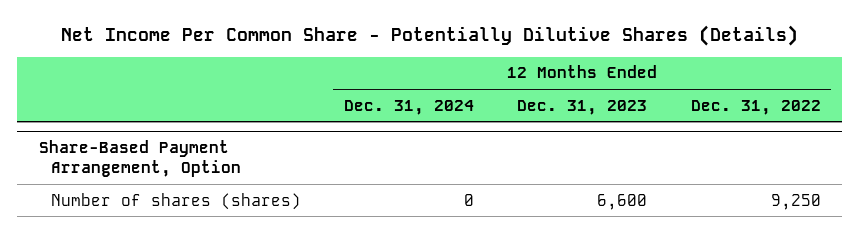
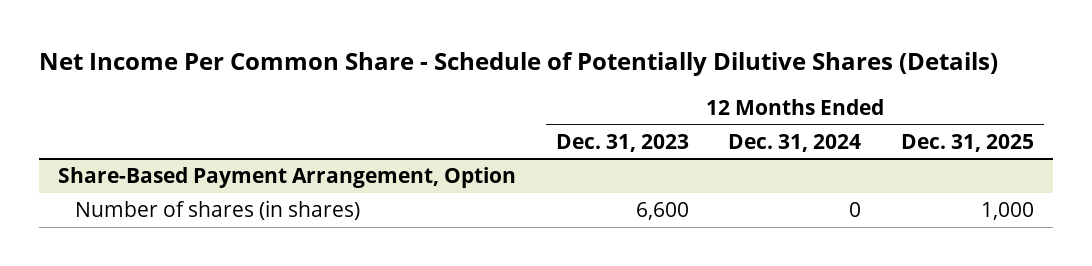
[60,25,798,47] Net Income Per Common Share - Potentially Dilutive Shares (Details) -> [38,52,998,77] Net Income Per Common Share - Schedule of Potentially Dilutive Shares (Details)
[690,99,821,115] Dec. 31, 2022 -> none
none -> [900,133,1034,152] Dec. 31, 2025
[50,192,301,210] Number of shares (shares) -> [75,200,361,221] Number of shares (in shares)

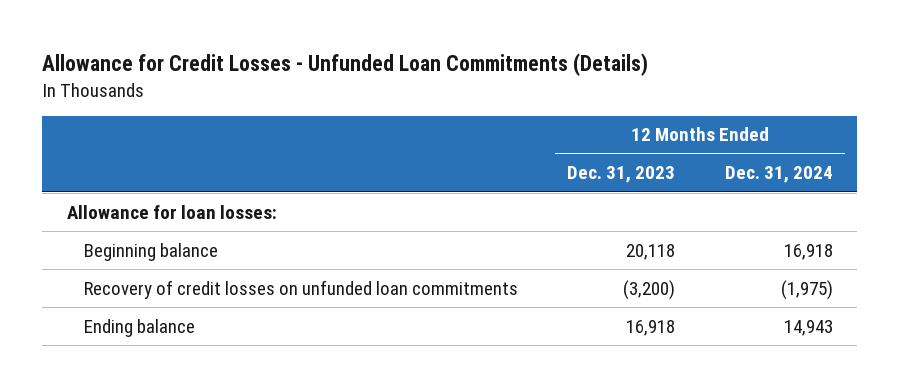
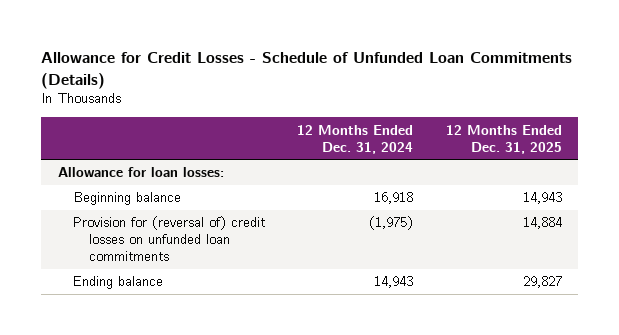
[42,53,649,77] Allowance for Credit Losses - Unfunded Loan Commitments (Details) -> [41,51,573,89] Allowance for Credit Losses - Schedule of Unfunded Loan Commitments (Details)
[567,166,676,184] Dec. 31, 2023 -> none
none -> [445,124,562,154] 12 Months Ended Dec. 31, 2025
[84,279,519,299] Recovery of credit losses on unfunded loan commitments -> [73,216,266,262] Provision for (reversal of) credit losses on unfunded loan commitments

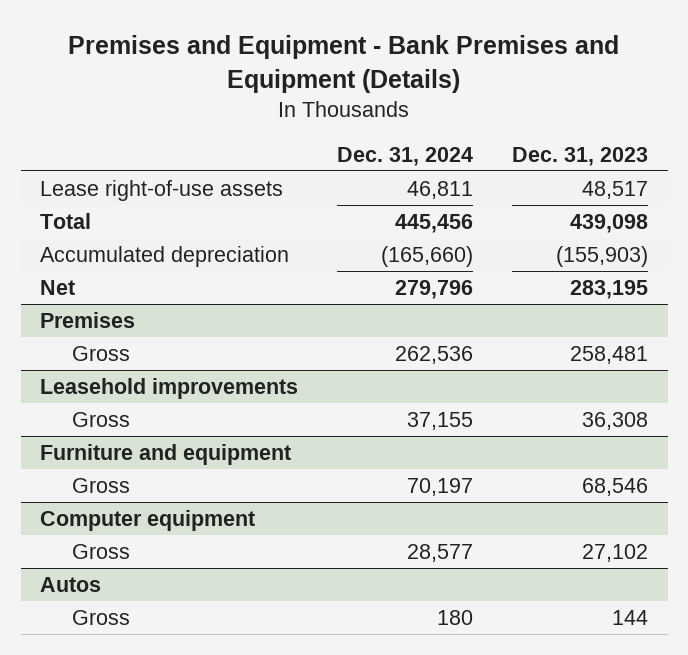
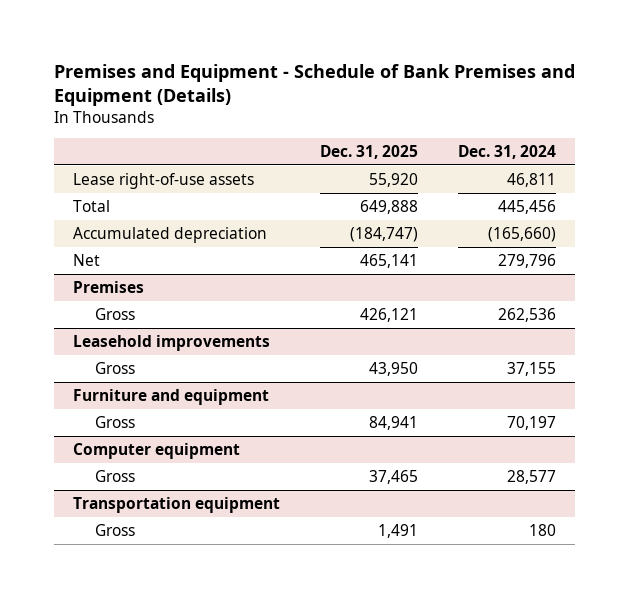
[68,35,620,93] Premises and Equipment - Bank Premises and Equipment (Details) -> [53,63,575,106] Premises and Equipment - Schedule of Bank Premises and Equipment (Details)
[512,146,649,166] Dec. 31, 2023 -> none
none -> [319,145,418,160] Dec. 31, 2025
[40,576,102,592] Autos -> [73,496,281,513] Transportation equipment

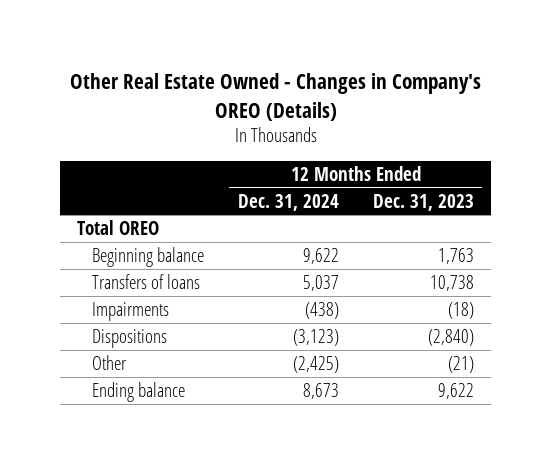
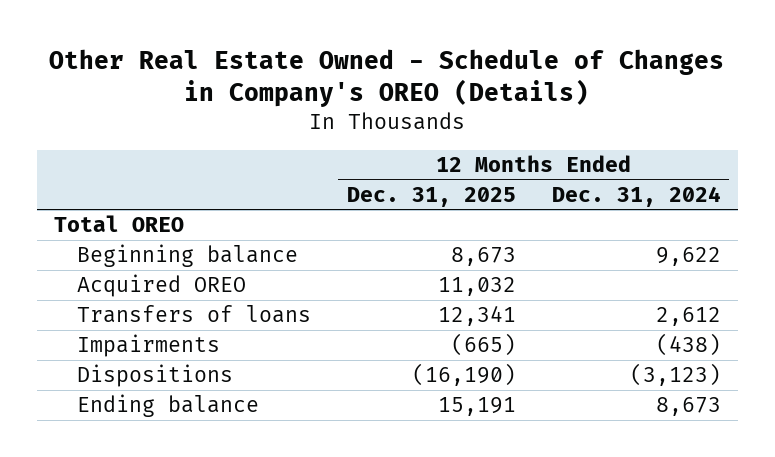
[69,72,481,121] Other Real Estate Owned - Changes in Company's OREO (Details) -> [49,48,725,108] Other Real Estate Owned - Schedule of Changes in Company's OREO (Details)
[372,193,474,211] Dec. 31, 2023 -> none
none -> [347,186,517,207] Dec. 31, 2025
none -> [77,274,247,298] Acquired OREO
[302,274,339,291] 5,037 -> [655,307,721,327] 2,612
[91,354,127,370] Other -> none

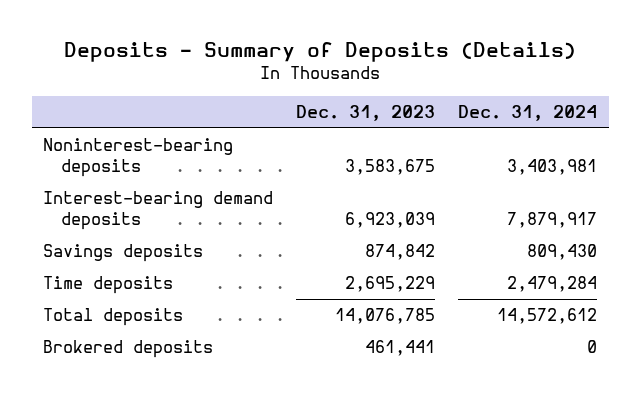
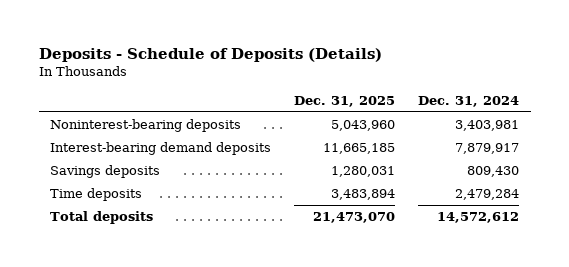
[64,42,577,63] Deposits - Summary of Deposits (Details) -> [38,47,382,62] Deposits - Schedule of Deposits (Details)
[296,104,436,121] Dec. 31, 2023 -> none
none -> [294,95,396,107] Dec. 31, 2025
[43,340,214,359] Brokered deposits -> none

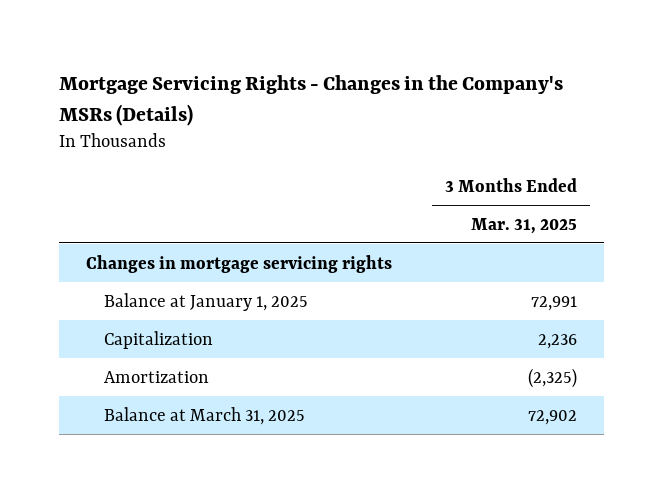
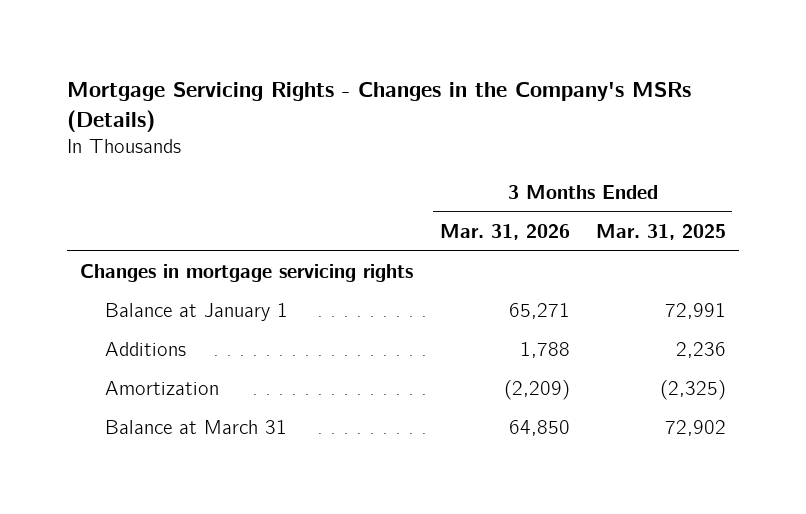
none -> [439,224,570,241] Mar. 31, 2026
[104,292,309,311] Balance at January 1, 2025 -> [105,303,289,322] Balance at January 1
[104,330,214,349] Capitalization -> [105,342,187,357] Additions
[104,406,306,425] Balance at March 31, 2025 -> [105,420,288,435] Balance at March 31

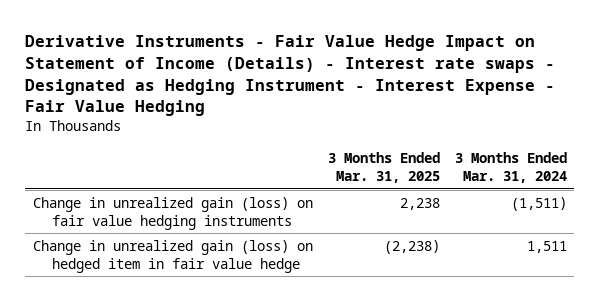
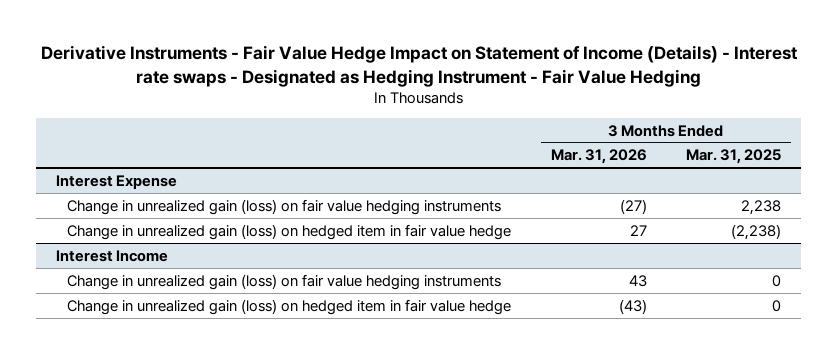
[25,35,556,117] Derivative Instruments - Fair Value Hedge Impact on Statement of Income (Details) - Interest rate swaps - Designated as Hedging Instrument - Interest Expense - Fair Value Hedging -> [40,45,798,87] Derivative Instruments - Fair Value Hedge Impact on Statement of Income (Details) - Interest rate swaps - Designated as Hedging Instrument - Fair Value Hedging
[454,151,567,183] 3 Months Ended Mar. 31, 2024 -> none
none -> [550,149,647,165] Mar. 31, 2026
none -> [55,174,177,189] Interest Expense
none -> [55,249,168,262] Interest Income
none -> [67,273,502,290] Change in unrealized gain (loss) on fair value hedging instruments
none -> [67,298,512,315] Change in unrealized gain (loss) on hedged item in fair value hedge

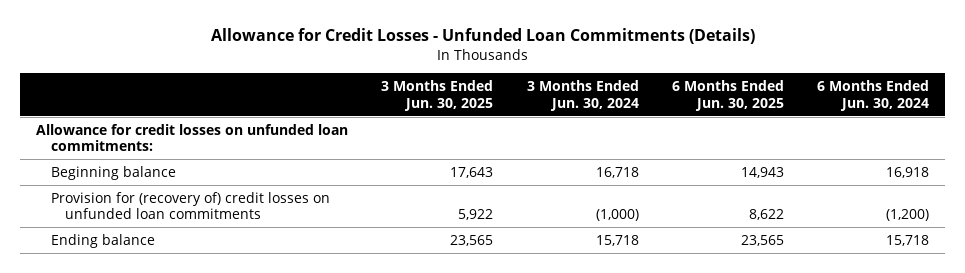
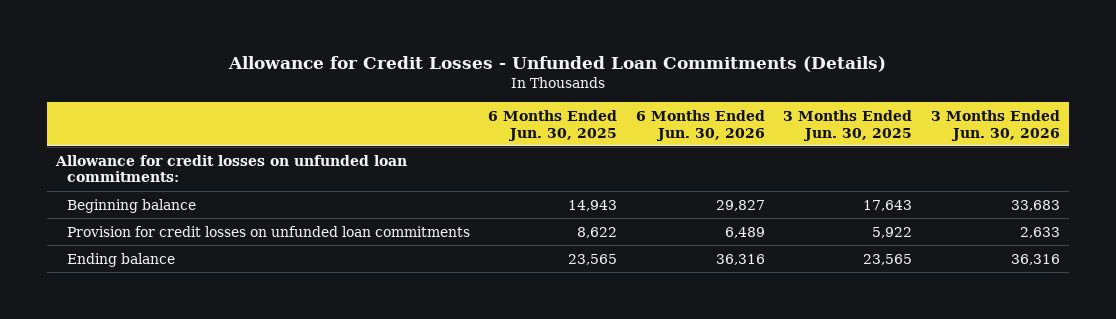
[526,80,639,111] 3 Months Ended Jun. 30, 2024 -> none
[816,80,929,111] 6 Months Ended Jun. 30, 2024 -> none
none -> [635,109,765,141] 6 Months Ended Jun. 30, 2026
none -> [930,109,1060,141] 3 Months Ended Jun. 30, 2026
[50,191,330,220] Provision for (recovery of) credit losses on unfunded loan commitments -> [66,225,470,237] Provision for credit losses on unfunded loan commitments

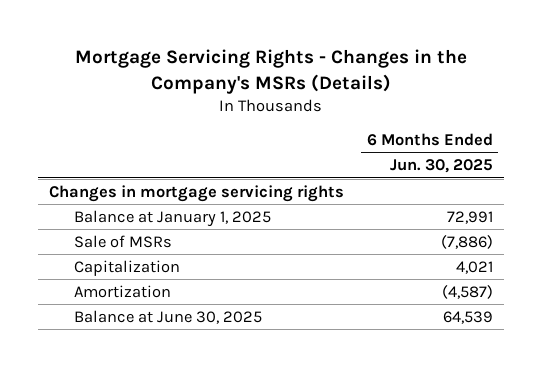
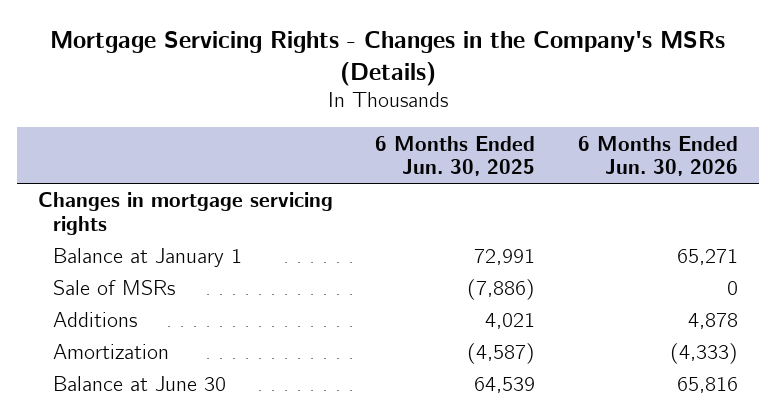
none -> [577,135,738,176] 6 Months Ended Jun. 30, 2026
[73,209,271,227] Balance at January 1, 2025 -> [53,248,243,268] Balance at January 1
[73,259,180,276] Capitalization -> [53,312,138,328] Additions
[73,309,262,324] Balance at June 30, 2025 -> [53,376,227,392] Balance at June 30

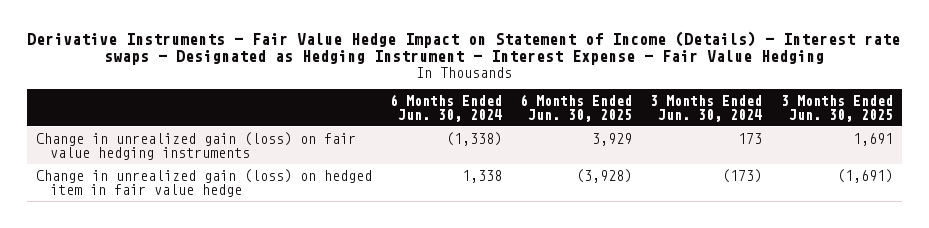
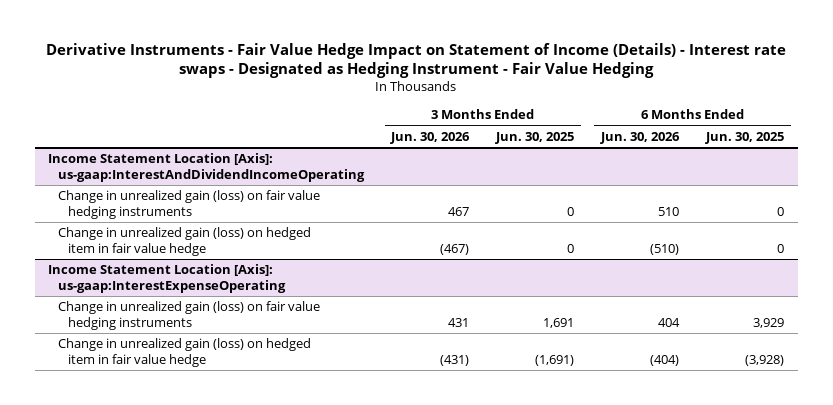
[27,30,901,66] Derivative Instruments - Fair Value Hedge Impact on Statement of Income (Details) - Interest rate swaps - Designated as Hedging Instrument - Interest Expense - Fair Value Hedging -> [46,42,787,79] Derivative Instruments - Fair Value Hedge Impact on Statement of Income (Details) - Interest rate swaps - Designated as Hedging Instrument - Fair Value Hedging
[390,93,503,122] 6 Months Ended Jun. 30, 2024 -> none
[650,94,763,122] 3 Months Ended Jun. 30, 2024 -> none
none -> [390,131,471,144] Jun. 30, 2026
none -> [600,131,681,144] Jun. 30, 2026
none -> [48,153,366,183] Income Statement Location [Axis]: us-gaap:InterestAndDividendIncomeOperating
none -> [58,190,321,220] Change in unrealized gain (loss) on fair value hedging instruments
none -> [58,227,312,257] Change in unrealized gain (loss) on hedged item in fair value hedge
none -> [48,264,287,294] Income Statement Location [Axis]: us-gaap:InterestExpenseOperating

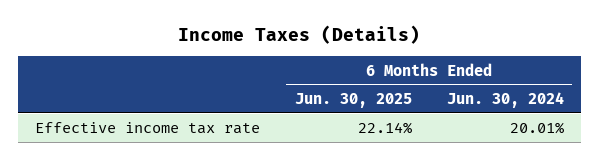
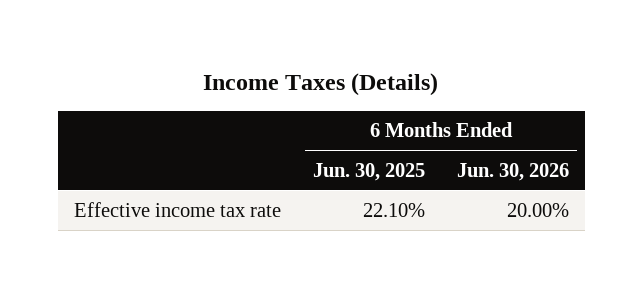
[446,91,564,108] Jun. 30, 2024 -> none
none -> [456,162,569,181] Jun. 30, 2026
[357,122,412,135] 22.14% -> [362,203,425,218] 22.10%

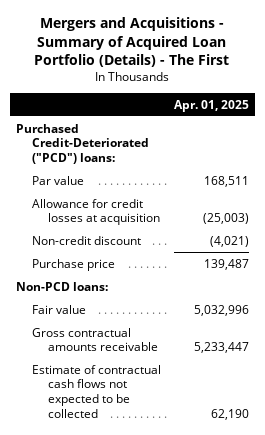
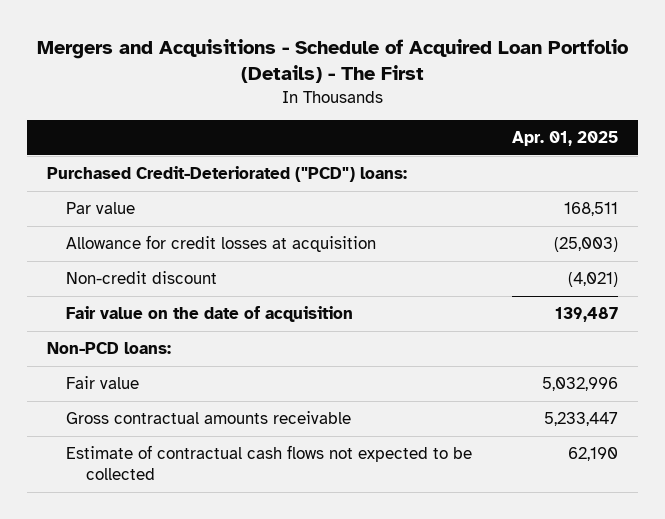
[34,17,230,68] Mergers and Acquisitions - Summary of Acquired Loan Portfolio (Details) - The First -> [36,38,628,84] Mergers and Acquisitions - Schedule of Acquired Loan Portfolio (Details) - The First
[32,258,116,271] Purchase price -> [66,306,354,323] Fair value on the date of acquisition

